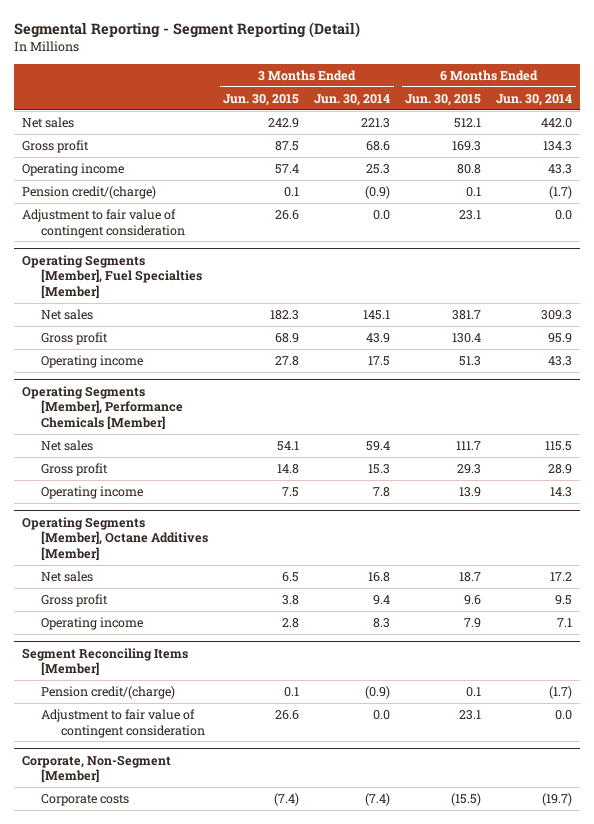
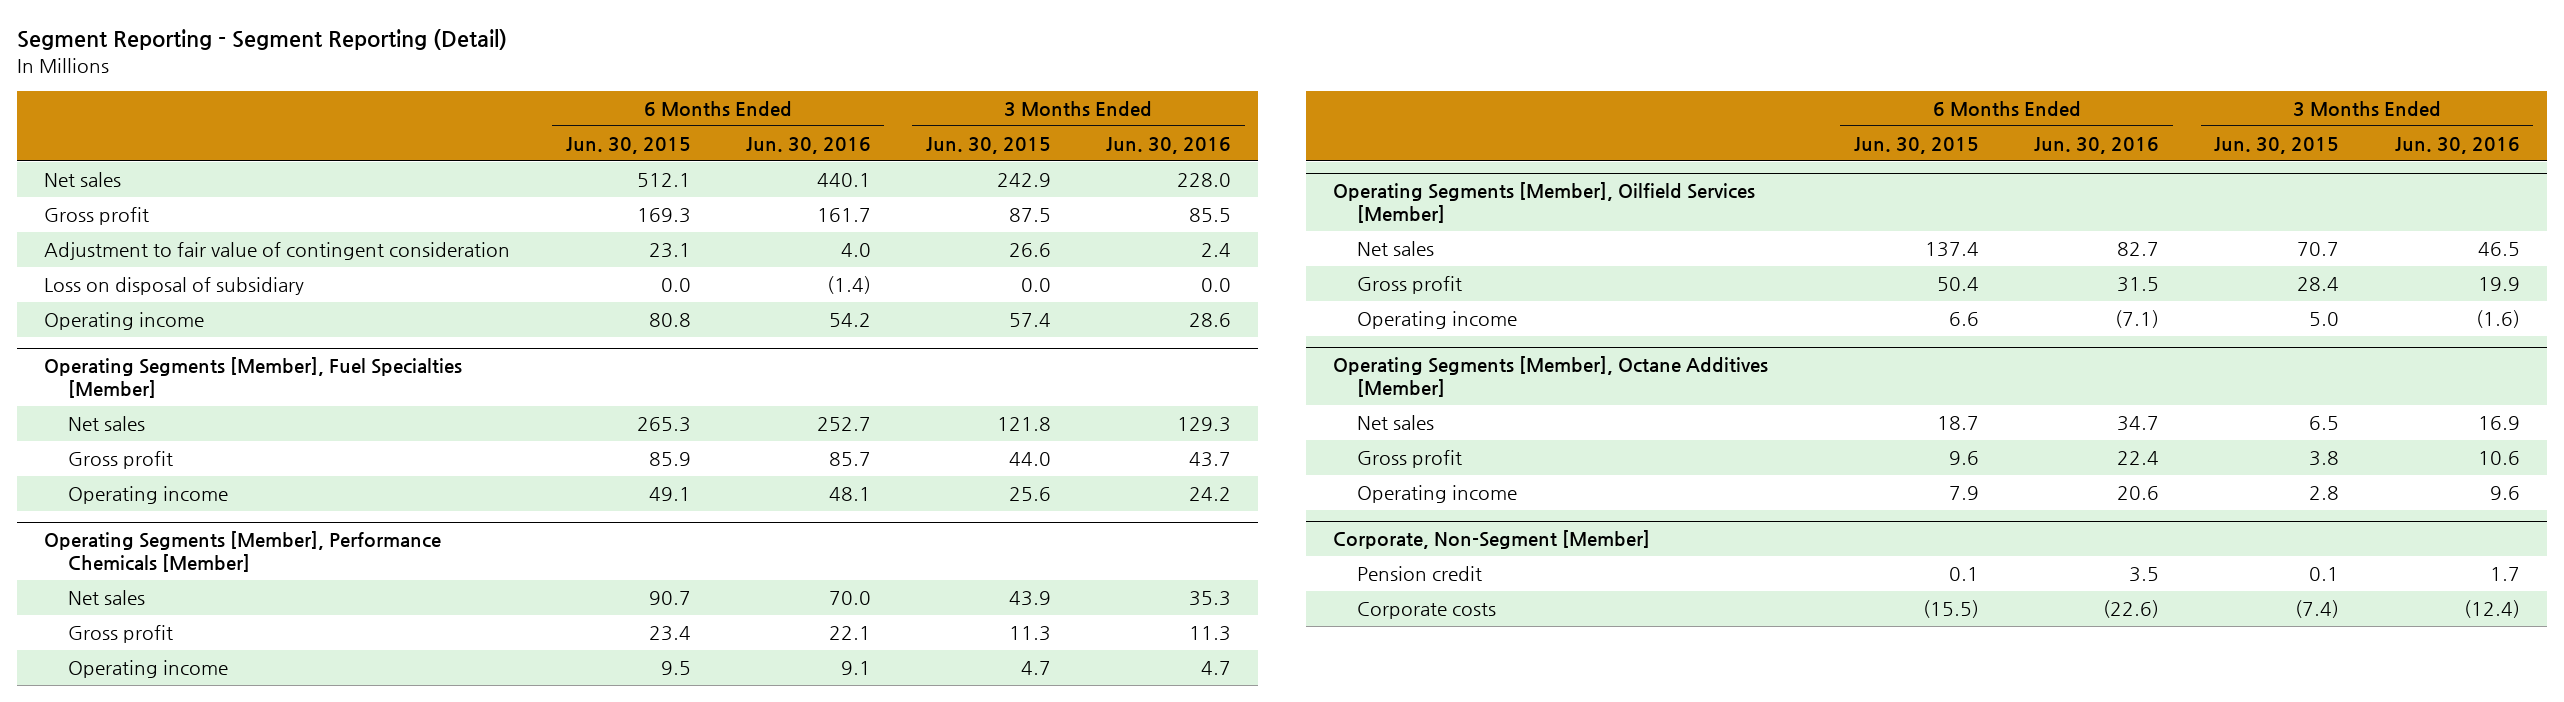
[14,21,361,38] Segmental Reporting - Segment Reporting (Detail) -> [16,29,507,51] Segment Reporting - Segment Reporting (Detail)
[314,93,391,106] Jun. 30, 2014 -> none
[496,93,573,106] Jun. 30, 2014 -> none
none -> [745,136,871,154] Jun. 30, 2016
none -> [1105,136,1231,154] Jun. 30, 2016
[21,186,156,200] Pension credit/(charge) -> none
none -> [44,277,305,296] Loss on disposal of subsidiary
[21,163,124,177] Operating income -> [44,312,205,331] Operating income
[270,310,300,321] 182.3 -> [996,417,1051,432] 121.8
[452,310,482,321] 381.7 -> [636,417,691,433] 265.3
[275,333,300,344] 68.9 -> [1008,452,1051,467] 44.0
[452,333,482,344] 130.4 -> [648,452,691,467] 85.9
[275,356,300,367] 27.8 -> [1008,487,1051,502] 25.6
[459,356,482,367] 51.3 -> [648,487,691,502] 49.1
[277,441,300,452] 54.1 -> [1008,591,1051,607] 43.9
[456,441,482,451] 111.7 -> [648,591,691,606] 90.7
[277,464,300,475] 14.8 -> [1008,626,1051,642] 11.3
[457,464,482,475] 29.3 -> [648,626,691,642] 23.4
[282,487,300,498] 7.5 -> [1020,661,1051,676] 4.7
[459,487,482,498] 13.9 -> [660,661,691,676] 9.5
none -> [1333,182,1756,223] Operating Segments [Member], Oilfield Services [Member]
none -> [1356,241,1434,257] Net sales
none -> [1356,276,1462,295] Gross profit
none -> [1356,311,1517,330] Operating income
[21,647,188,677] Segment Reconciling Items [Member] -> none
[41,686,176,700] Pension credit/(charge) -> none
[41,709,206,738] Adjustment to fair value of contingent consideration -> none
none -> [1356,566,1482,582] Pension credit

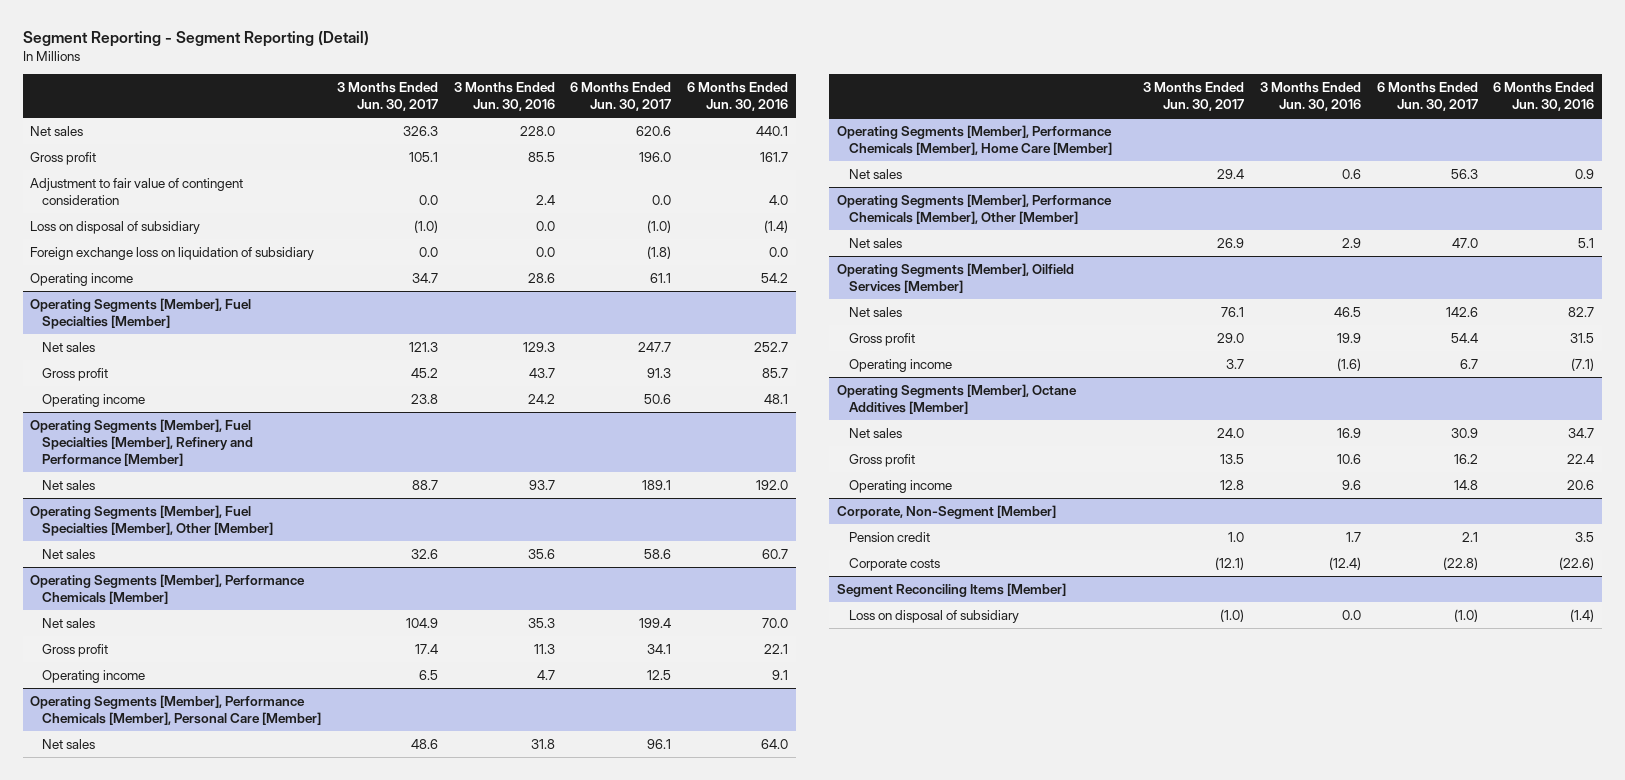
[565,136,691,154] Jun. 30, 2015 -> none
[925,136,1051,154] Jun. 30, 2015 -> none
none -> [337,82,439,112] 3 Months Ended Jun. 30, 2017
none -> [570,82,672,112] 6 Months Ended Jun. 30, 2017
none -> [30,246,315,260] Foreign exchange loss on liquidation of subsidiary
none -> [30,418,254,466] Operating Segments [Member], Fuel Specialties [Member], Refinery and Performance [Member]
none -> [42,479,96,490] Net sales
none -> [30,504,274,536] Operating Segments [Member], Fuel Specialties [Member], Other [Member]
none -> [42,548,96,559] Net sales
none -> [30,694,322,725] Operating Segments [Member], Performance Chemicals [Member], Personal Care [Member]
none -> [42,738,96,749] Net sales
none -> [836,124,1112,155] Operating Segments [Member], Performance Chemicals [Member], Home Care [Member]
none -> [848,168,902,179] Net sales
none -> [836,193,1112,224] Operating Segments [Member], Performance Chemicals [Member], Other [Member]
none -> [848,237,902,248] Net sales
none -> [836,582,1066,597] Segment Reconciling Items [Member]
none -> [848,609,1019,623] Loss on disposal of subsidiary

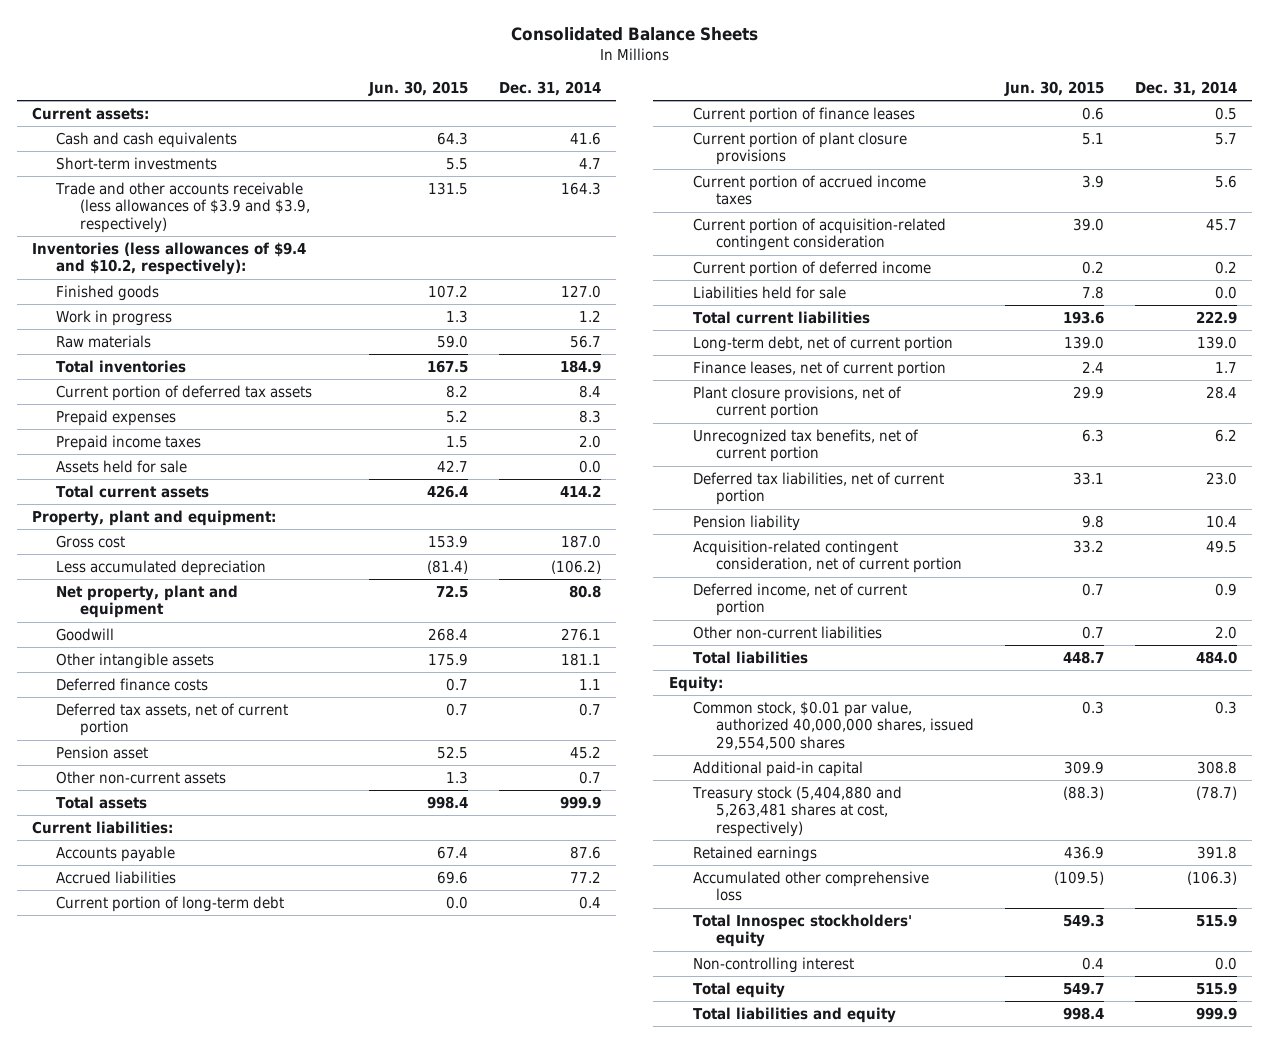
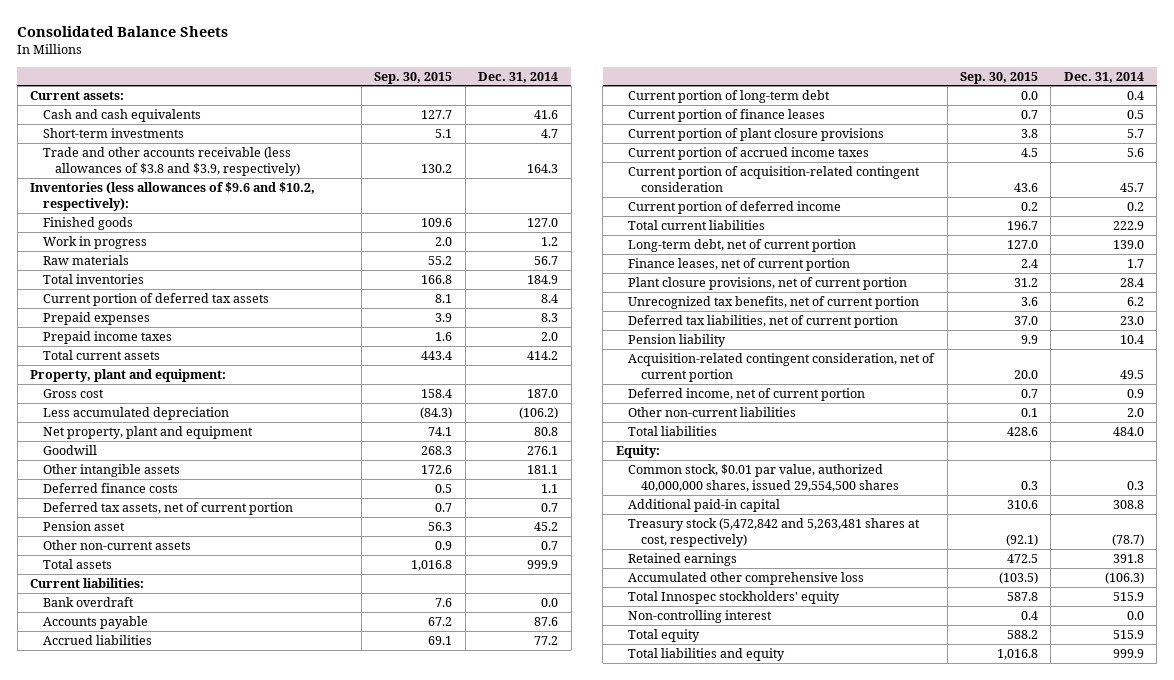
[367,81,468,97] Jun. 30, 2015 -> none
none -> [374,71,453,84] Sep. 30, 2015
[55,182,311,233] Trade and other accounts receivable (less allowances of $3.9 and $3.9, respectively) -> [42,147,301,176] Trade and other accounts receivable (less allowances of $3.8 and $3.9, respectively)
[32,242,307,276] Inventories (less allowances of $9.4 and $10.2, respectively): -> [30,182,316,211] Inventories (less allowances of $9.6 and $10.2, respectively):
[56,460,188,474] Assets held for sale -> none
none -> [42,597,134,608] Bank overdraft
[692,286,846,300] Liabilities held for sale -> none
[691,786,902,837] Treasury stock (5,404,880 and 5,263,481 shares at cost, respectively) -> [628,518,921,547] Treasury stock (5,472,842 and 5,263,481 shares at cost, respectively)

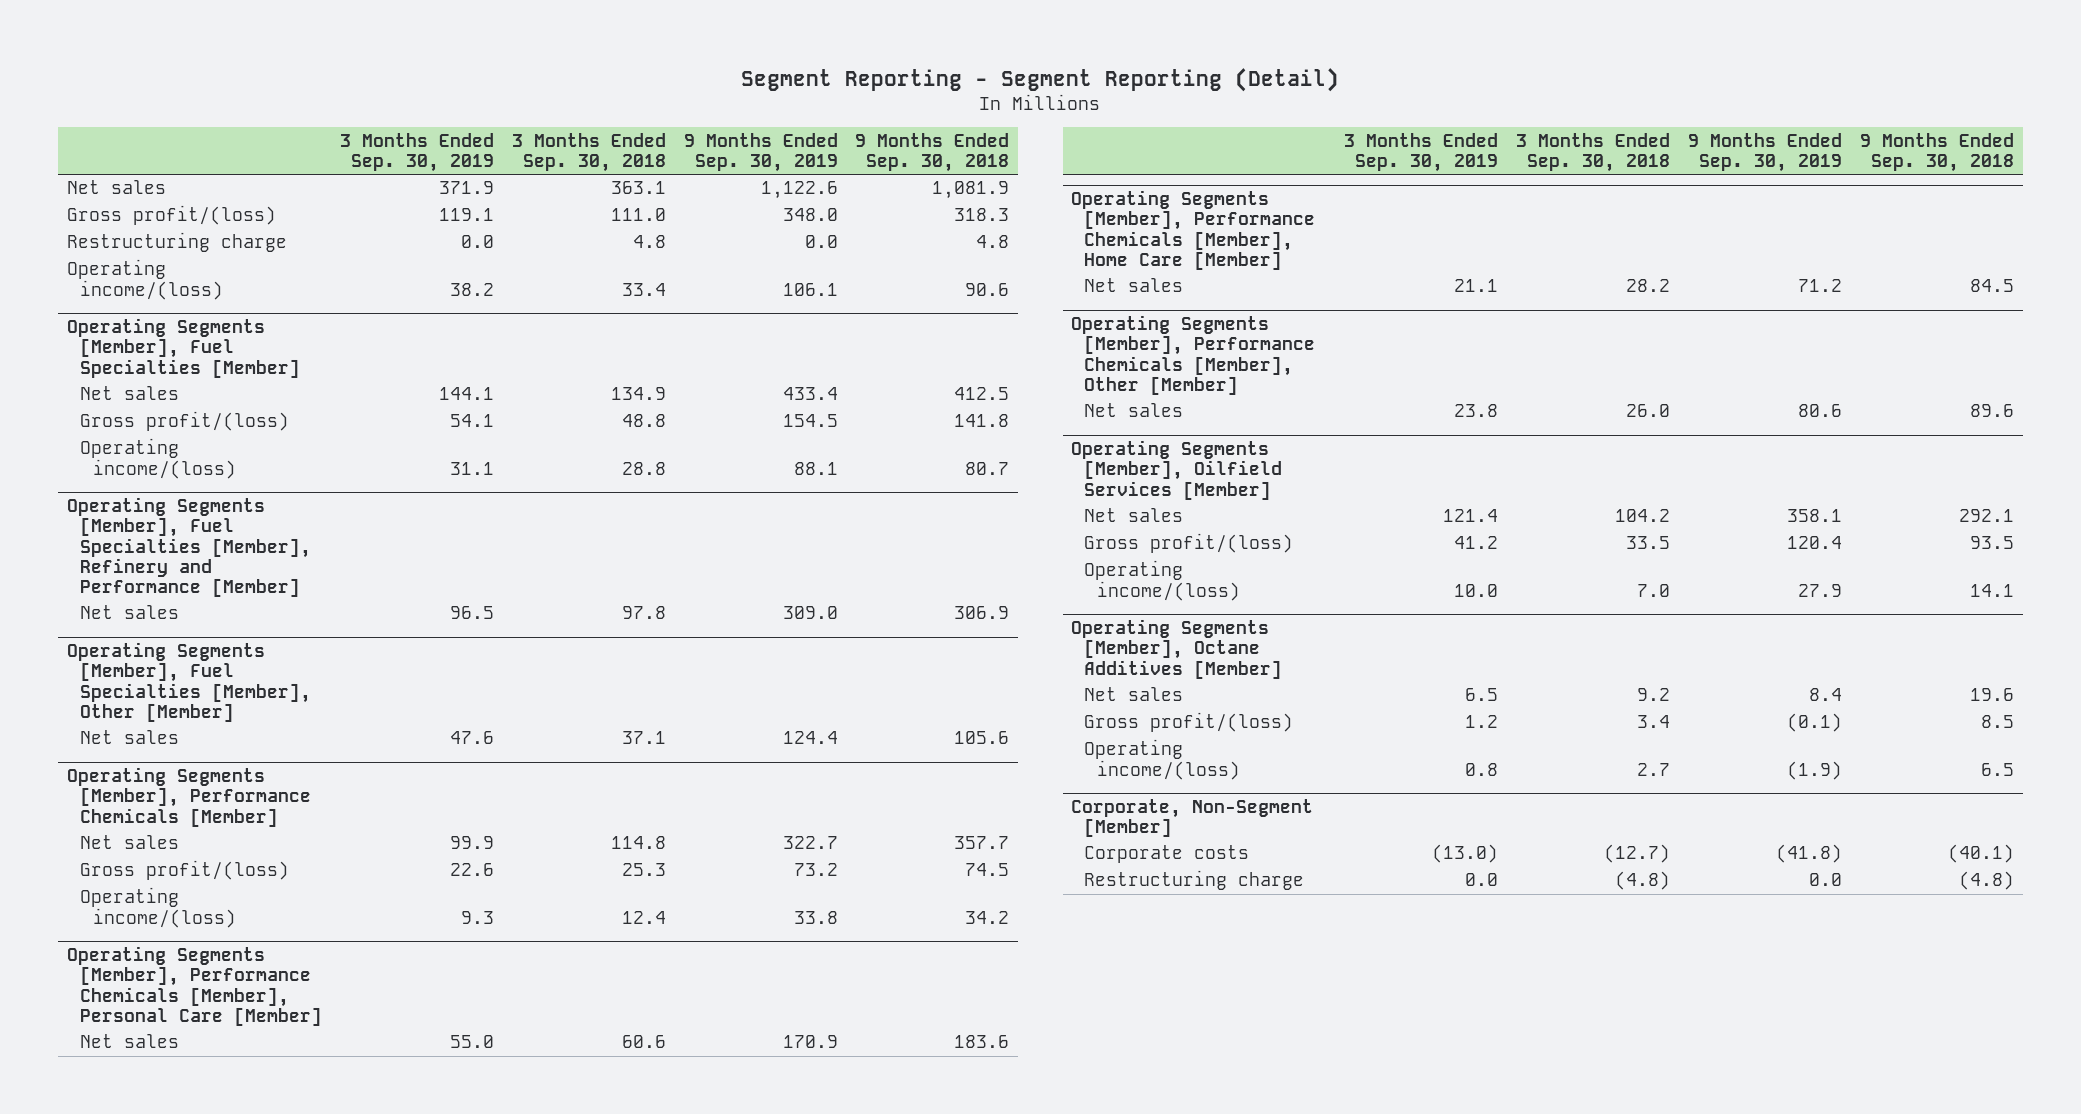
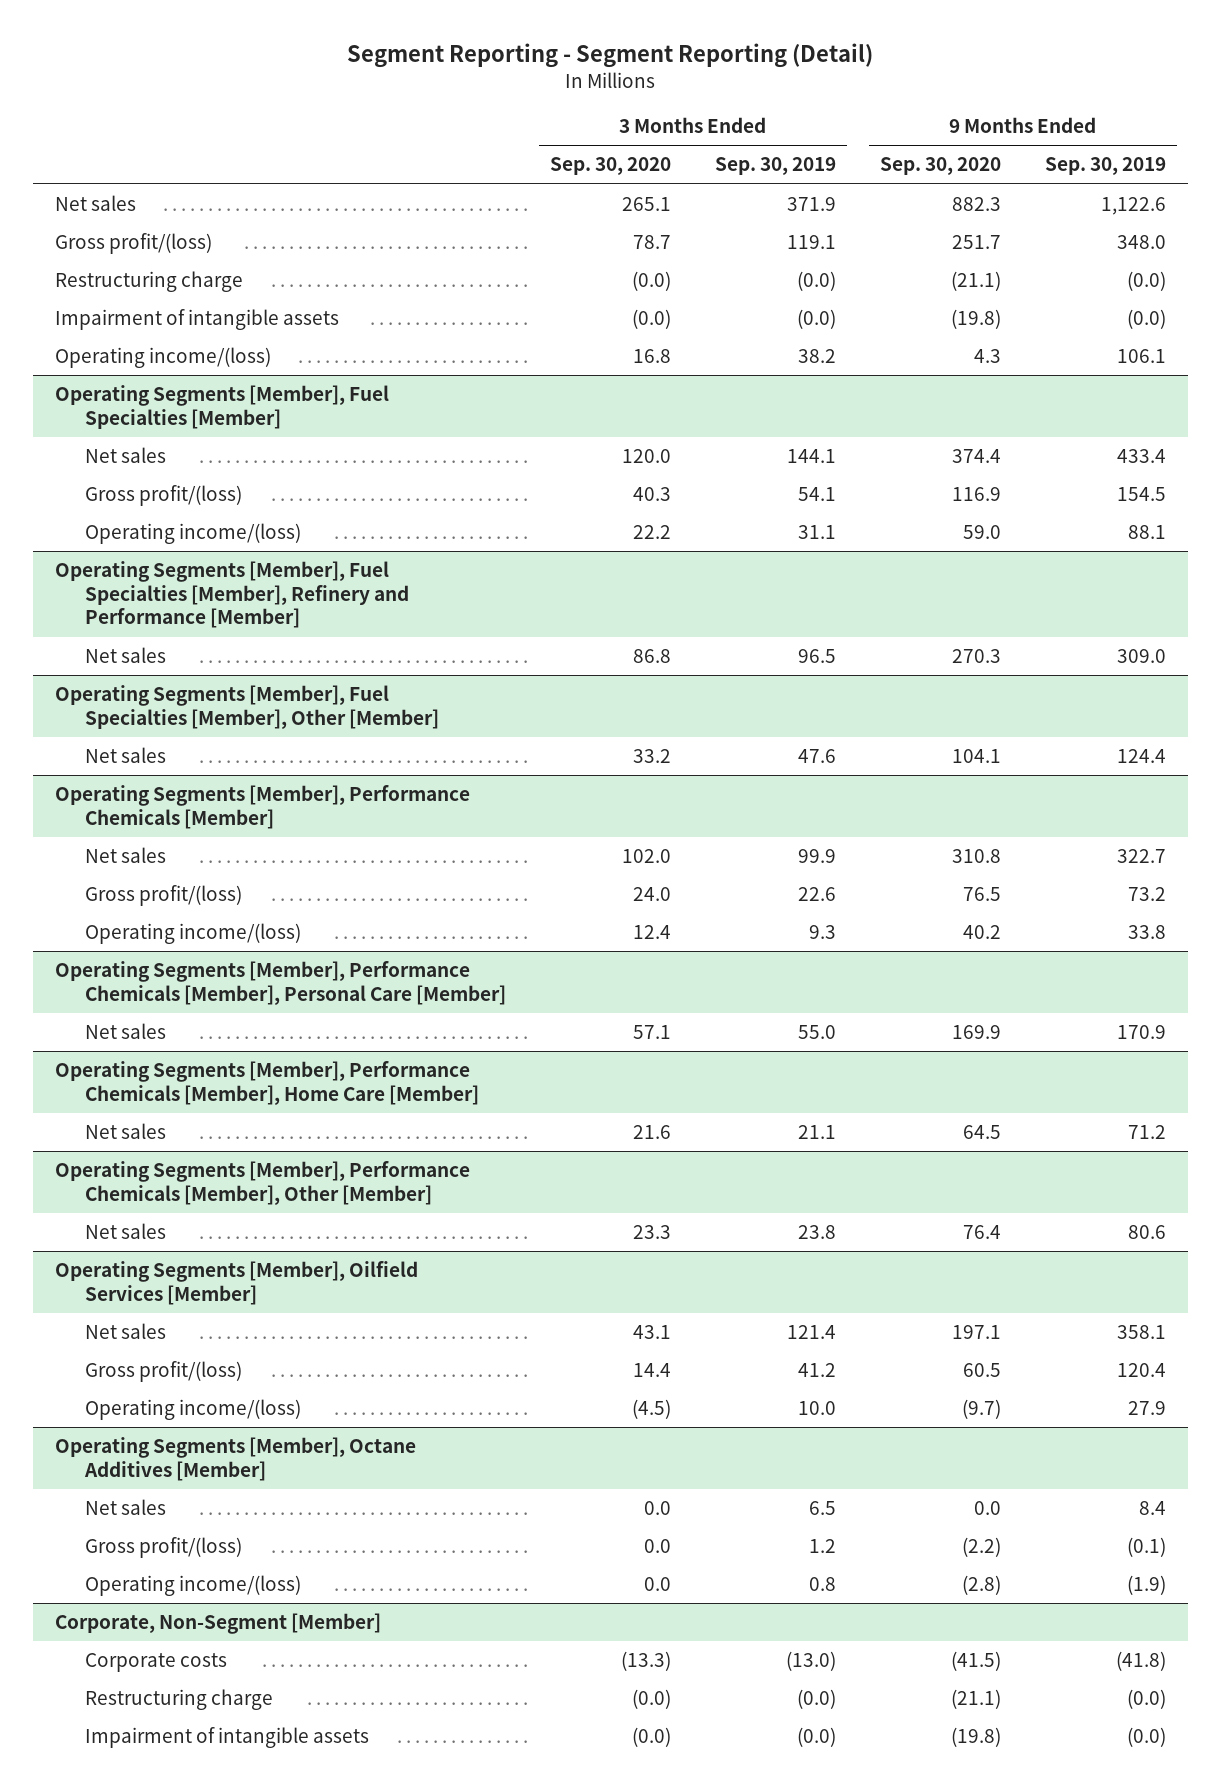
[511,132,666,173] 3 Months Ended Sep. 30, 2018 -> none
[855,132,1010,173] 9 Months Ended Sep. 30, 2018 -> none
none -> [549,157,671,176] Sep. 30, 2020
none -> [879,157,1001,176] Sep. 30, 2020
[460,235,494,249] 0.0 -> [796,271,836,292] (0.0)
[804,235,838,249] 0.0 -> [1126,271,1166,292] (0.0)
none -> [54,309,339,331] Impairment of intangible assets
[1465,873,1499,887] 0.0 -> [796,1689,836,1710] (0.0)
[1808,873,1842,887] 0.0 -> [1126,1689,1166,1710] (0.0)
none -> [84,1727,369,1749] Impairment of intangible assets

